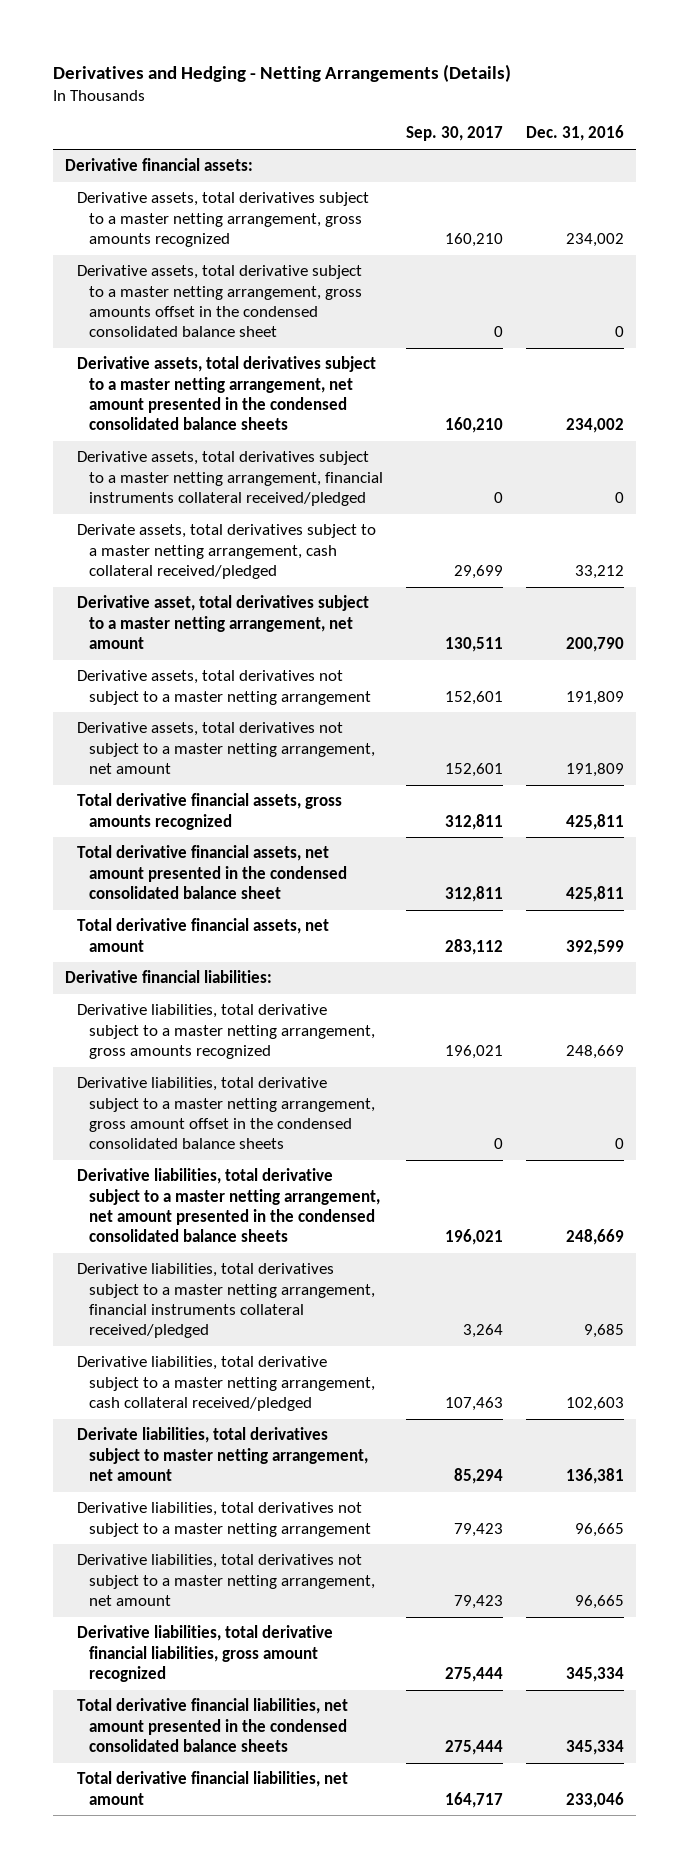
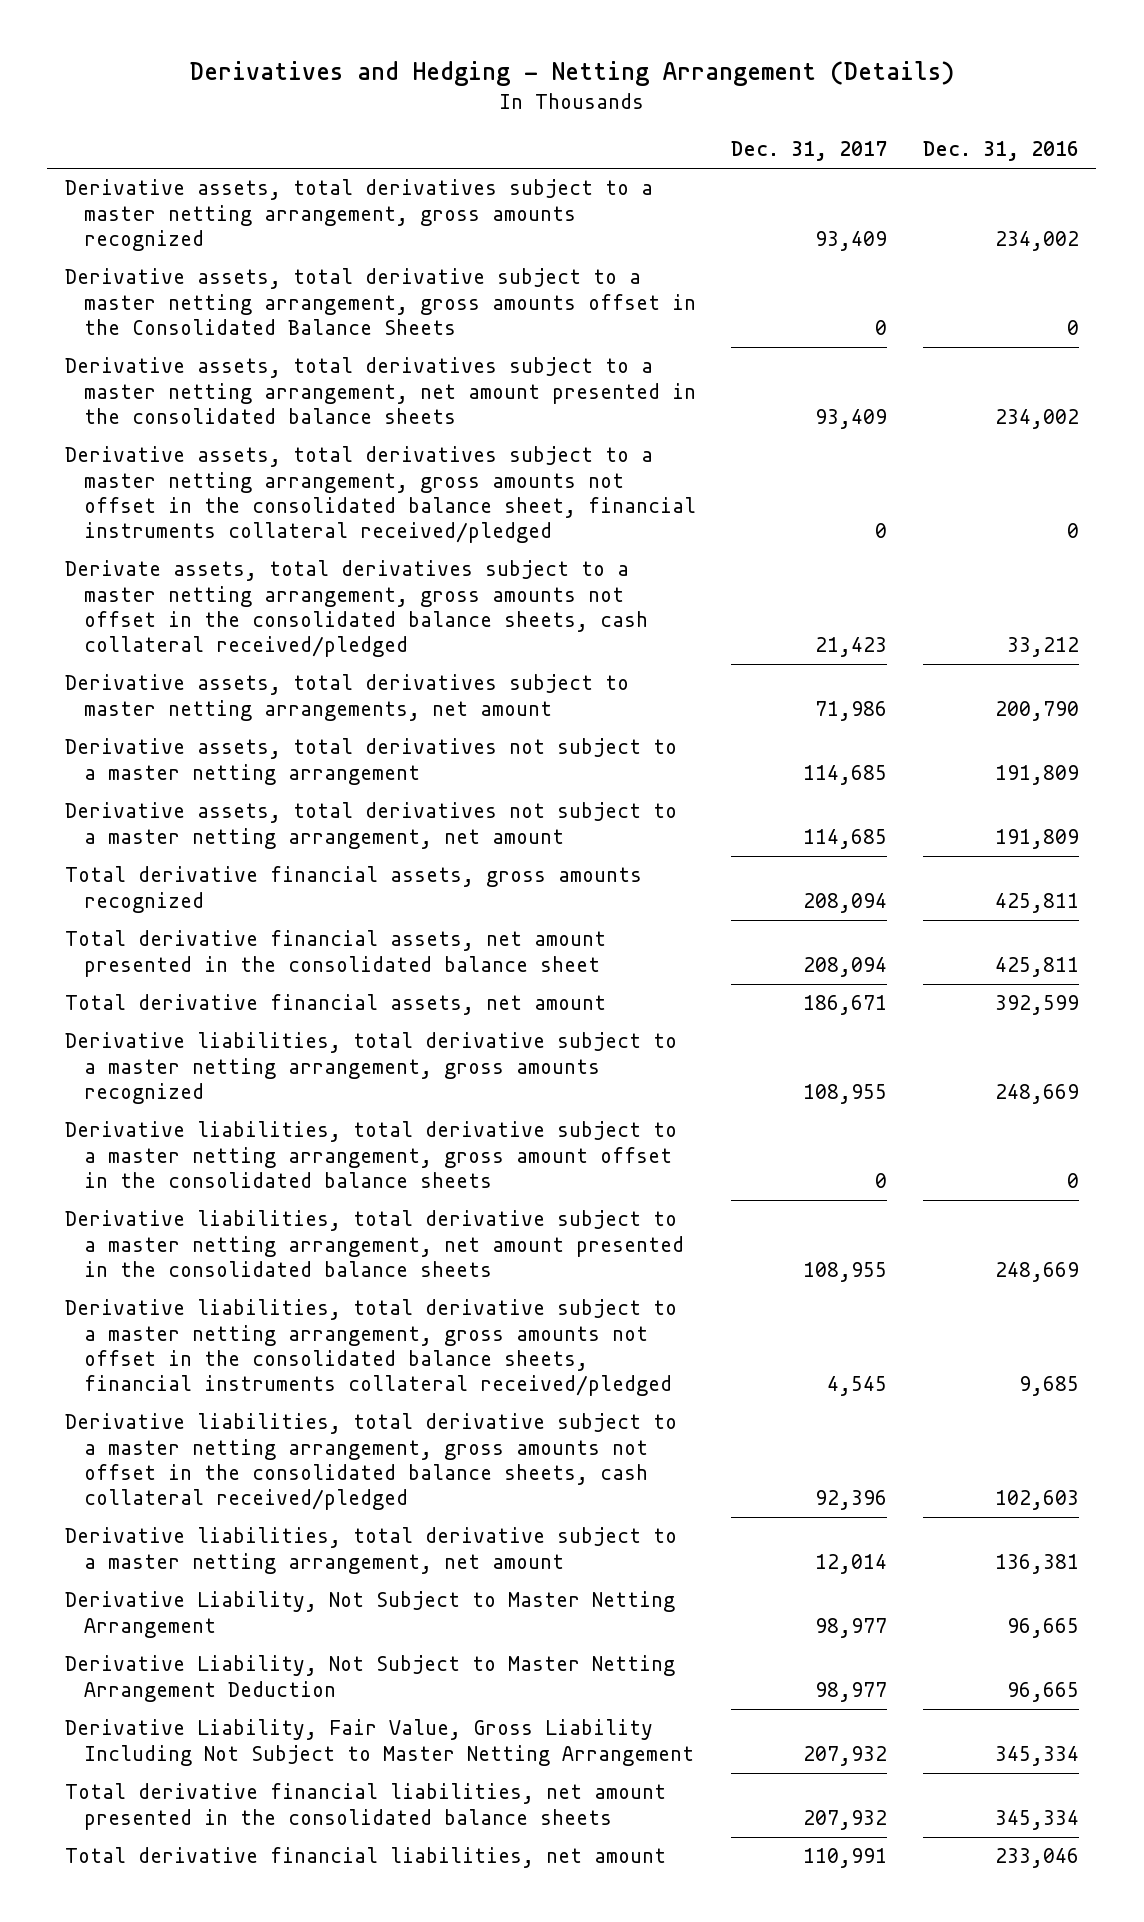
[53,63,512,82] Derivatives and Hedging - Netting Arrangements (Details) -> [189,61,954,87] Derivatives and Hedging - Netting Arrangement (Details)
[406,126,504,142] Sep. 30, 2017 -> none
none -> [731,141,888,162] Dec. 31, 2017
[64,158,253,172] Derivative financial assets: -> none
[76,265,363,338] Derivative assets, total derivative subject to a master netting arrangement, gross amounts offset in the condensed consolidated balance sheet -> [65,268,697,336] Derivative assets, total derivative subject to a master netting arrangement, gross amounts offset in the Consolidated Balance Sheets
[76,356,376,431] Derivative assets, total derivatives subject to a master netting arrangement, net amount presented in the condensed consolidated balance sheets -> [65,357,697,425] Derivative assets, total derivatives subject to a master netting arrangement, net amount presented in the consolidated balance sheets
[76,451,384,506] Derivative assets, total derivatives subject to a master netting arrangement, financial instruments collateral received/pledged -> [65,446,697,544] Derivative assets, total derivatives subject to a master netting arrangement, gross amounts not offset in the consolidated balance sheet, financial instruments collateral received/pledged
[76,524,376,579] Derivate assets, total derivatives subject to a master netting arrangement, cash collateral received/pledged -> [65,560,649,658] Derivate assets, total derivatives subject to a master netting arrangement, gross amounts not offset in the consolidated balance sheets, cash collateral received/pledged
[76,595,369,649] Derivative asset, total derivatives subject to a master netting arrangement, net amount -> [65,674,630,721] Derivative assets, total derivatives subject to master netting arrangements, net amount
[76,845,348,899] Total derivative financial assets, net amount presented in the condensed consolidated balance sheet -> [65,930,607,977] Total derivative financial assets, net amount presented in the consolidated balance sheet
[64,970,272,984] Derivative financial liabilities: -> none
[76,1077,376,1150] Derivative liabilities, total derivative subject to a master netting arrangement, gross amount offset in the condensed consolidated balance sheets -> [65,1121,678,1189] Derivative liabilities, total derivative subject to a master netting arrangement, gross amount offset in the consolidated balance sheets
[76,1168,381,1243] Derivative liabilities, total derivative subject to a master netting arrangement, net amount presented in the condensed consolidated balance sheets -> [65,1210,685,1278] Derivative liabilities, total derivative subject to a master netting arrangement, net amount presented in the consolidated balance sheets
[76,1263,376,1339] Derivative liabilities, total derivatives subject to a master netting arrangement, financial instruments collateral received/pledged -> [65,1299,678,1397] Derivative liabilities, total derivative subject to a master netting arrangement, gross amounts not offset in the consolidated balance sheets, financial instruments collateral received/pledged
[76,1356,376,1411] Derivative liabilities, total derivative subject to a master netting arrangement, cash collateral received/pledged -> [65,1413,678,1511] Derivative liabilities, total derivative subject to a master netting arrangement, gross amounts not offset in the consolidated balance sheets, cash collateral received/pledged
[76,1427,369,1481] Derivate liabilities, total derivatives subject to master netting arrangement, net amount -> [65,1527,678,1574] Derivative liabilities, total derivative subject to a master netting arrangement, net amount
[76,1502,372,1537] Derivative liabilities, total derivatives not subject to a master netting arrangement -> [65,1591,676,1638] Derivative Liability, Not Subject to Master Netting Arrangement
[76,1554,376,1606] Derivative liabilities, total derivatives not subject to a master netting arrangement, net amount -> [65,1655,676,1702] Derivative Liability, Not Subject to Master Netting Arrangement Deduction
[76,1625,333,1682] Derivative liabilities, total derivative financial liabilities, gross amount recognized -> [65,1719,695,1766] Derivative Liability, Fair Value, Gross Liability Including Not Subject to Master Netting Arrangement
[76,1698,348,1752] Total derivative financial liabilities, net amount presented in the condensed consolidated balance sheets -> [65,1783,667,1830] Total derivative financial liabilities, net amount presented in the consolidated balance sheets

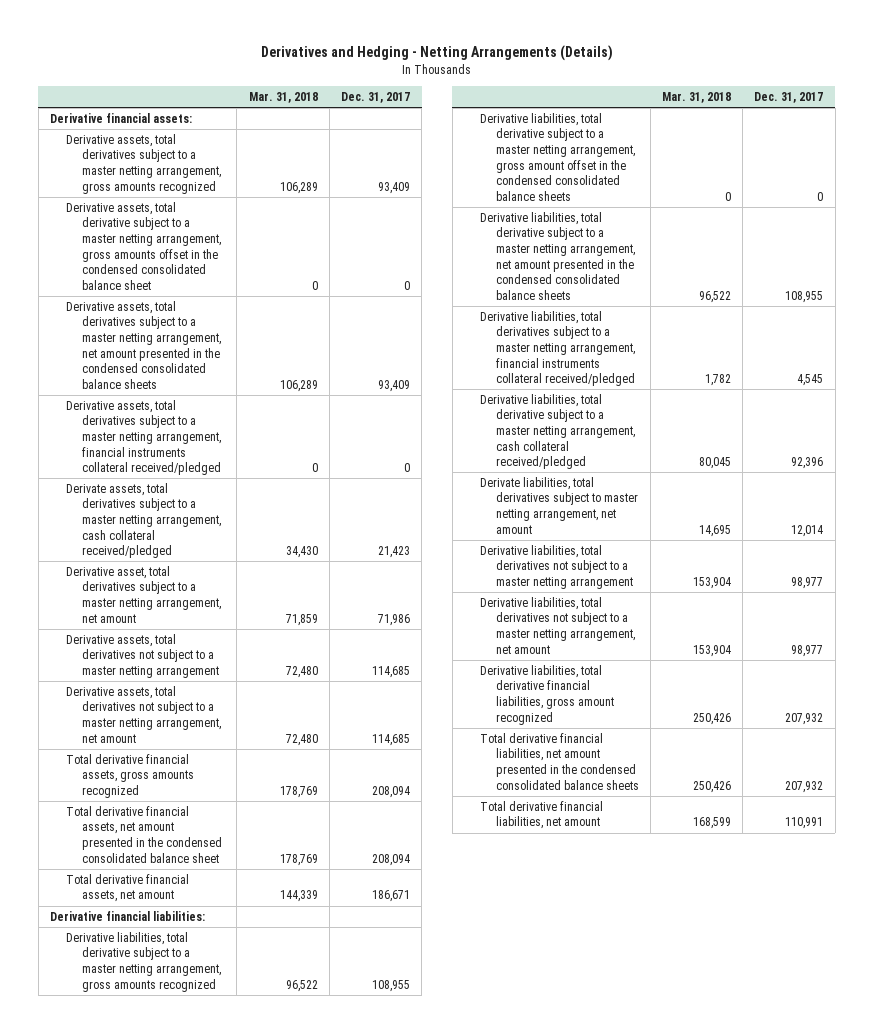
[189,61,954,87] Derivatives and Hedging - Netting Arrangement (Details) -> [260,45,613,62] Derivatives and Hedging - Netting Arrangements (Details)
[922,141,1079,162] Dec. 31, 2016 -> none
none -> [248,91,318,103] Mar. 31, 2018
none -> [50,112,193,123] Derivative financial assets:
[65,268,697,336] Derivative assets, total derivative subject to a master netting arrangement, gross amounts offset in the Consolidated Balance Sheets -> [66,201,222,290] Derivative assets, total derivative subject to a master netting arrangement, gross amounts offset in the condensed consolidated balance sheet
[65,357,697,425] Derivative assets, total derivatives subject to a master netting arrangement, net amount presented in the consolidated balance sheets -> [66,300,222,389] Derivative assets, total derivatives subject to a master netting arrangement, net amount presented in the condensed consolidated balance sheets
[65,446,697,544] Derivative assets, total derivatives subject to a master netting arrangement, gross amounts not offset in the consolidated balance sheet, financial instruments collateral received/pledged -> [66,399,222,476] Derivative assets, total derivatives subject to a master netting arrangement, financial instruments collateral received/pledged
[65,560,649,658] Derivate assets, total derivatives subject to a master netting arrangement, gross amounts not offset in the consolidated balance sheets, cash collateral received/pledged -> [66,482,222,559] Derivate assets, total derivatives subject to a master netting arrangement, cash collateral received/pledged
[65,674,630,721] Derivative assets, total derivatives subject to master netting arrangements, net amount -> [66,565,222,623] Derivative asset, total derivatives subject to a master netting arrangement, net amount
[65,930,607,977] Total derivative financial assets, net amount presented in the consolidated balance sheet -> [66,805,223,863] Total derivative financial assets, net amount presented in the condensed consolidated balance sheet
none -> [50,910,206,921] Derivative financial liabilities:
[65,1121,678,1189] Derivative liabilities, total derivative subject to a master netting arrangement, gross amount offset in the consolidated balance sheets -> [479,112,635,201] Derivative liabilities, total derivative subject to a master netting arrangement, gross amount offset in the condensed consolidated balance sheets
[65,1210,685,1278] Derivative liabilities, total derivative subject to a master netting arrangement, net amount presented in the consolidated balance sheets -> [479,211,635,300] Derivative liabilities, total derivative subject to a master netting arrangement, net amount presented in the condensed consolidated balance sheets
[65,1299,678,1397] Derivative liabilities, total derivative subject to a master netting arrangement, gross amounts not offset in the consolidated balance sheets, financial instruments collateral received/pledged -> [479,310,635,387] Derivative liabilities, total derivatives subject to a master netting arrangement, financial instruments collateral received/pledged
[65,1413,678,1511] Derivative liabilities, total derivative subject to a master netting arrangement, gross amounts not offset in the consolidated balance sheets, cash collateral received/pledged -> [479,393,635,470] Derivative liabilities, total derivative subject to a master netting arrangement, cash collateral received/pledged
[65,1527,678,1574] Derivative liabilities, total derivative subject to a master netting arrangement, net amount -> [479,476,638,534] Derivate liabilities, total derivatives subject to master netting arrangement, net amount
[65,1591,676,1638] Derivative Liability, Not Subject to Master Netting Arrangement -> [479,544,633,590] Derivative liabilities, total derivatives not subject to a master netting arrangement
[65,1655,676,1702] Derivative Liability, Not Subject to Master Netting Arrangement Deduction -> [479,596,635,654] Derivative liabilities, total derivatives not subject to a master netting arrangement, net amount
[65,1719,695,1766] Derivative Liability, Fair Value, Gross Liability Including Not Subject to Master Netting Arrangement -> [479,664,614,725] Derivative liabilities, total derivative financial liabilities, gross amount recognized
[65,1783,667,1830] Total derivative financial liabilities, net amount presented in the consolidated balance sheets -> [479,732,639,790] Total derivative financial liabilities, net amount presented in the condensed consolidated balance sheets

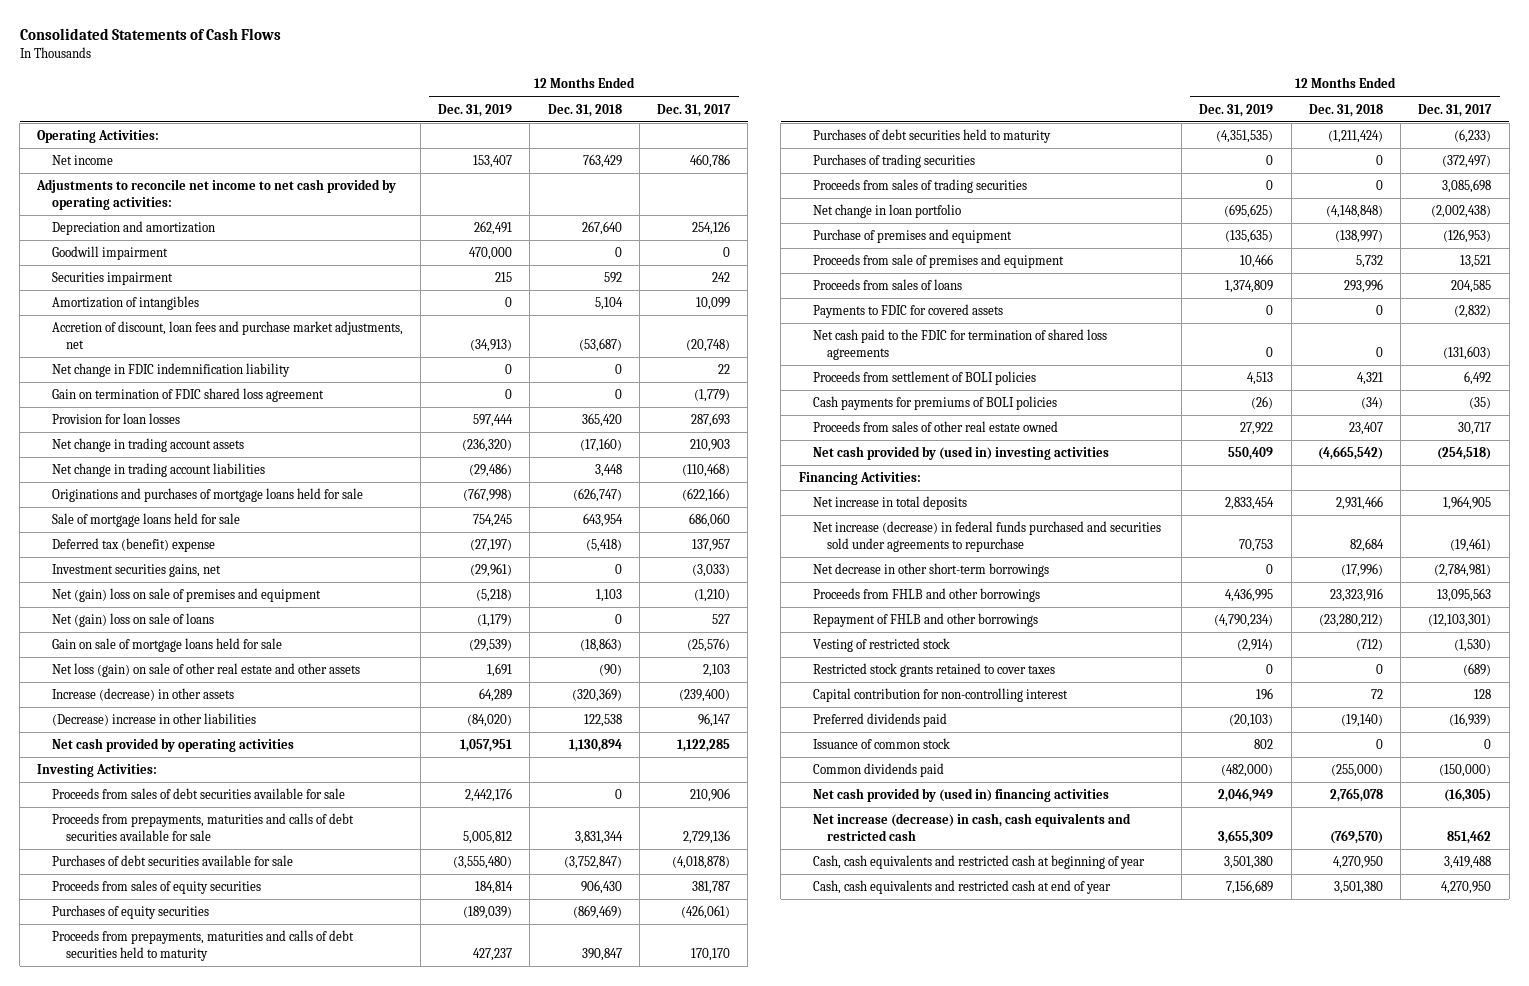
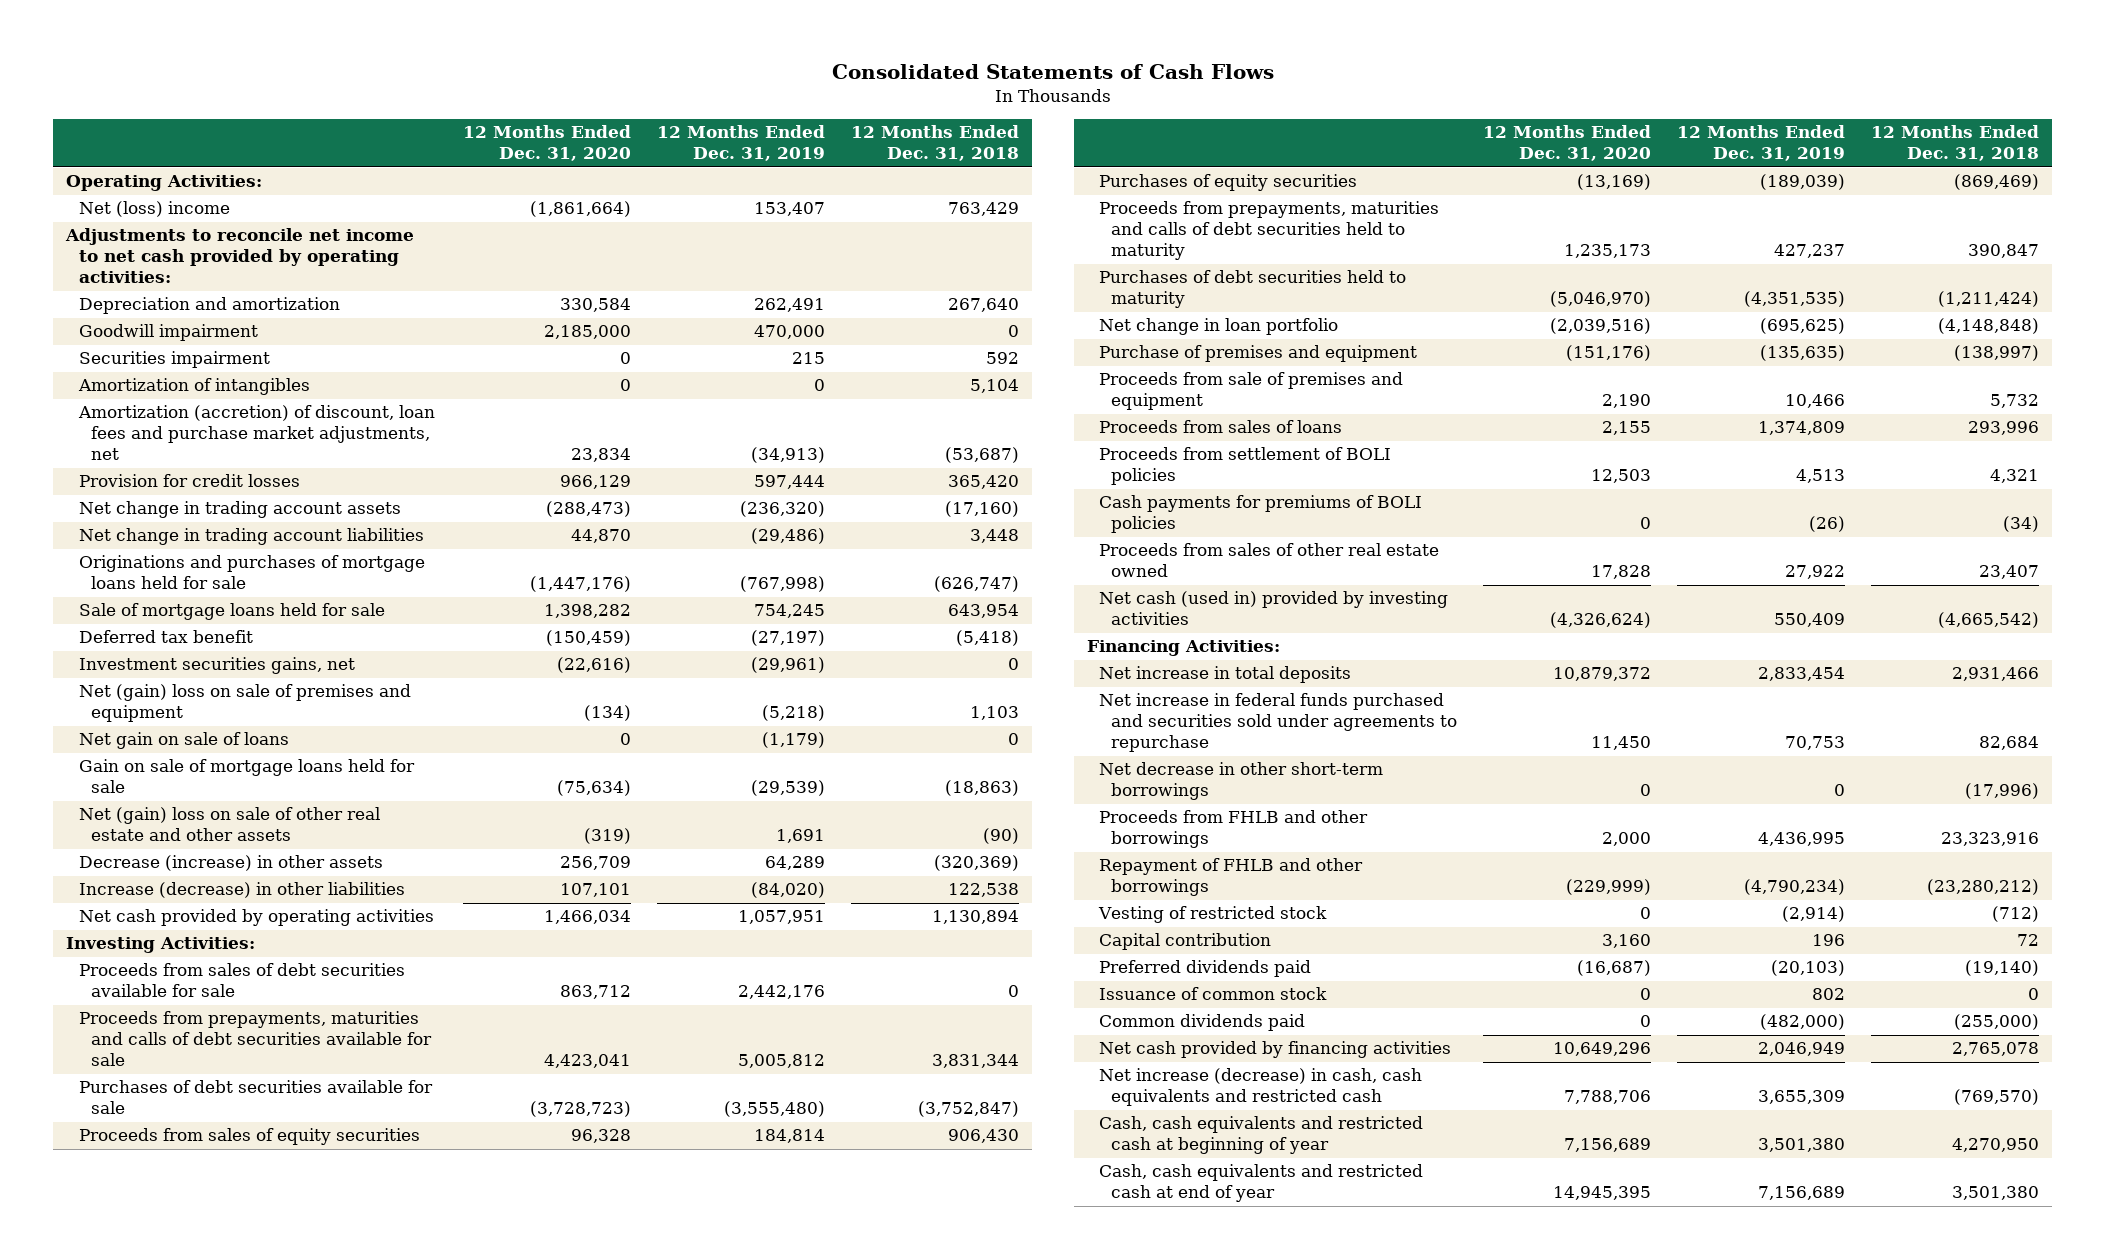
[657,103,732,117] Dec. 31, 2017 -> none
none -> [462,125,631,162] 12 Months Ended Dec. 31, 2020
[51,155,113,166] Net income -> [78,201,230,218] Net (loss) income
[51,363,290,378] Net change in FDIC indemnification liability -> none
[51,388,324,403] Gain on termination of FDIC shared loss agreement -> none
[51,321,403,350] Accretion of discount, loan fees and purchase market adjustments, net -> [77,405,435,461] Amortization (accretion) of discount, loan fees and purchase market adjustments, net
[51,413,180,425] Provision for loan losses -> [78,474,300,488] Provision for credit losses
[51,538,215,553] Deferred tax (benefit) expense -> [78,630,253,644] Deferred tax benefit
[51,613,214,628] Net (gain) loss on sale of loans -> [78,732,289,750] Net gain on sale of loans
[51,663,360,678] Net loss (gain) on sale of other real estate and other assets -> [78,807,380,842] Net (gain) loss on sale of other real estate and other assets
[51,688,234,702] Increase (decrease) in other assets -> [78,855,383,872] Decrease (increase) in other assets
[51,713,256,727] (Decrease) increase in other liabilities -> [78,882,405,899] Increase (decrease) in other liabilities
[812,154,975,169] Purchases of trading securities -> none
[812,179,1027,194] Proceeds from sales of trading securities -> none
[812,304,1003,319] Payments to FDIC for covered assets -> none
[812,329,1107,361] Net cash paid to the FDIC for termination of shared loss agreements -> none
[812,446,1109,461] Net cash provided by (used in) investing activities -> [1099,591,1449,626] Net cash (used in) provided by investing activities
[812,521,1161,553] Net increase (decrease) in federal funds purchased and securities sold under agreements to repurchase -> [1099,693,1458,753] Net increase in federal funds purchased and securities sold under agreements to repurchase
[812,663,1055,678] Restricted stock grants retained to cover taxes -> none
[812,688,1068,703] Capital contribution for non-controlling interest -> [1099,933,1272,951] Capital contribution
[812,788,1109,803] Net cash provided by (used in) financing activities -> [1099,1041,1452,1059] Net cash provided by financing activities

